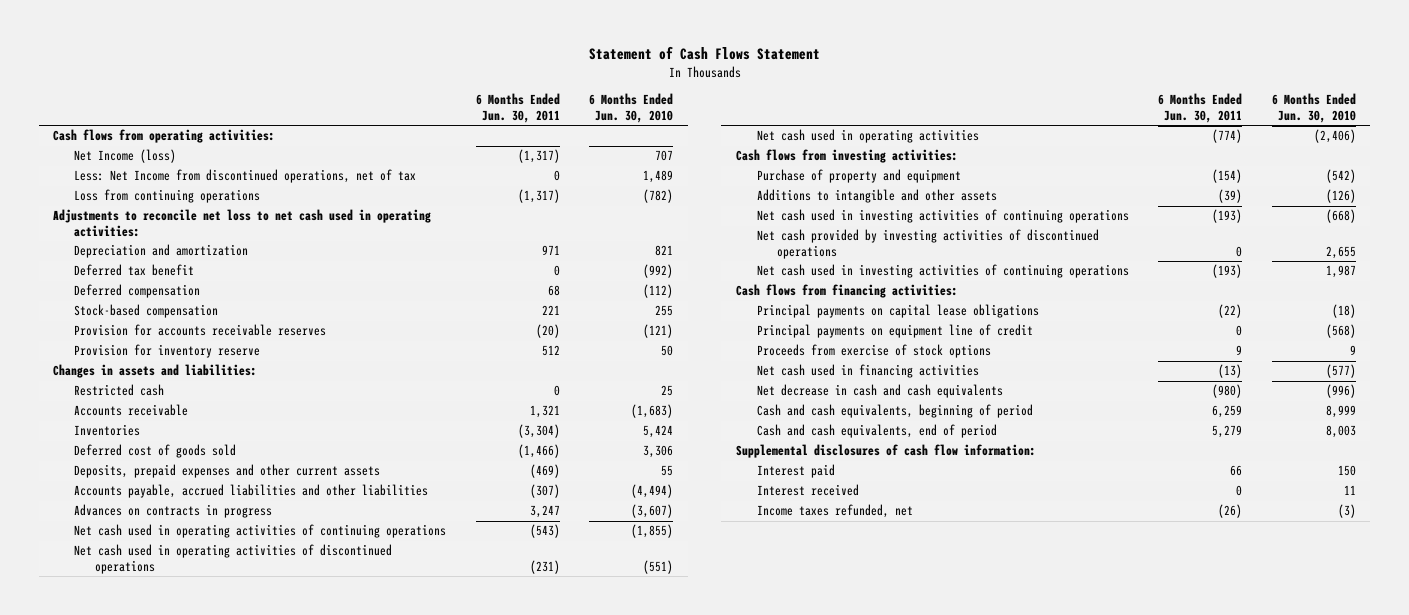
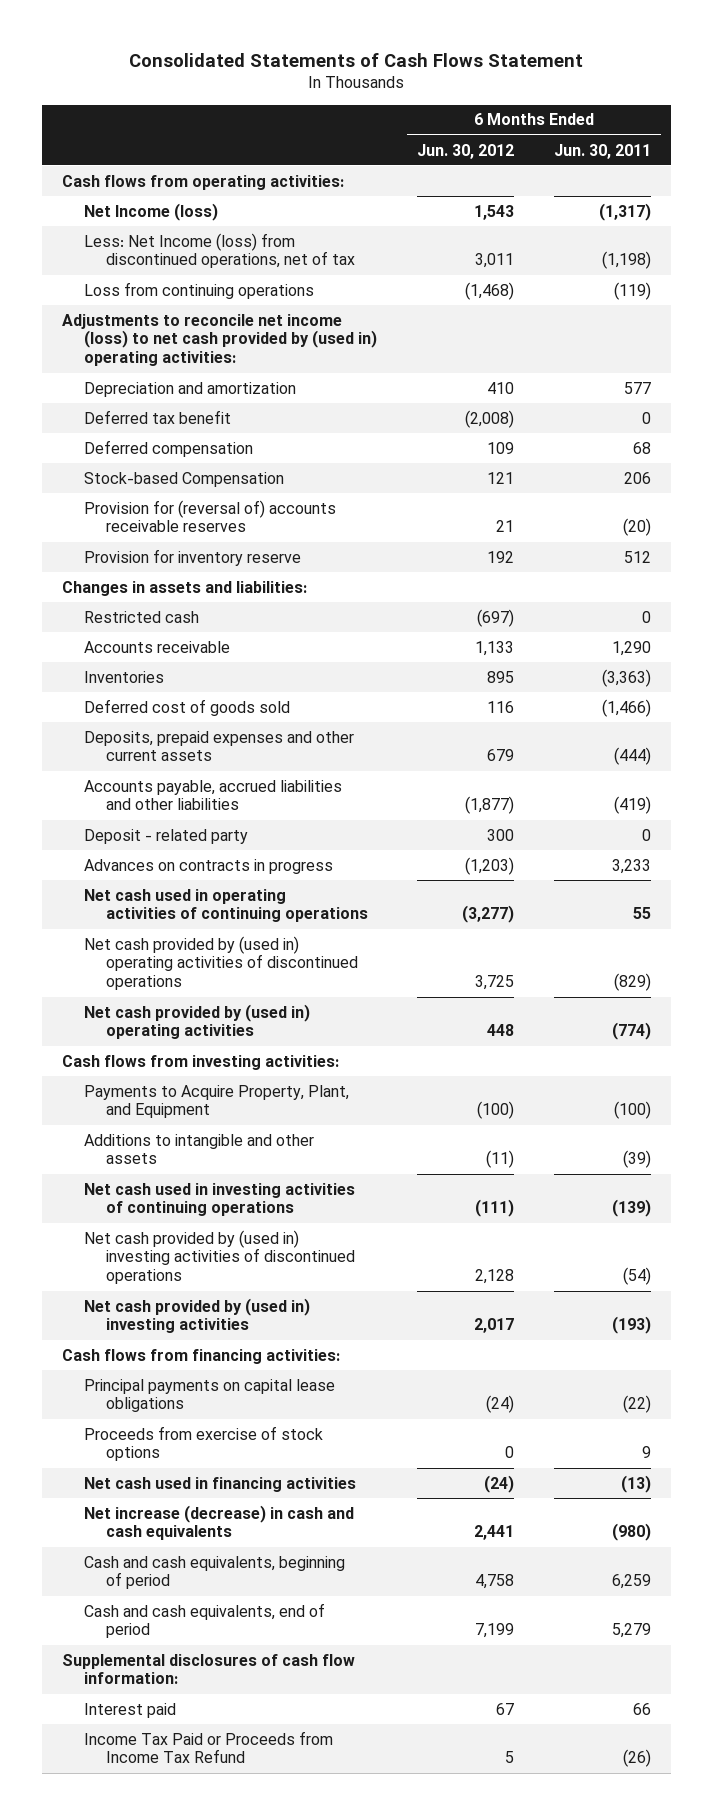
[588,46,820,61] Statement of Cash Flows Statement -> [129,52,584,67] Consolidated Statements of Cash Flows Statement
[589,93,674,123] 6 Months Ended Jun. 30, 2010 -> none
none -> [416,143,514,159] Jun. 30, 2012
[74,169,417,184] Less: Net Income from discontinued operations, net of tax -> [84,232,356,269] Less: Net Income (loss) from discontinued operations, net of tax
[553,170,560,182] 0 -> [601,251,651,270] (1,198)
[517,189,560,204] (1,317) -> [613,281,651,300] (119)
[53,209,432,237] Adjustments to reconcile net loss to net cash used in operating activities: -> [61,313,378,367] Adjustments to reconcile net income (loss) to net cash provided by (used in) operating activities:
[541,245,560,256] 971 -> [623,381,651,394] 577
[74,304,219,319] Stock-based compensation -> [84,471,285,487] Stock-based Compensation
[541,305,560,316] 221 -> [623,471,651,484] 206
[74,324,327,337] Provision for accounts receivable reserves -> [84,499,337,533] Provision for (reversal of) accounts receivable reserves
[529,405,560,419] 1,321 -> [611,640,651,656] 1,290
[517,424,560,439] (3,304) -> [601,668,651,687] (3,363)
[529,464,560,479] (469) -> [613,747,651,766] (444)
[529,484,560,499] (307) -> [613,796,651,815] (419)
none -> [84,828,249,844] Deposit - related party
[529,505,560,519] 3,247 -> [611,858,651,874] 3,233
[529,524,560,539] (543) -> [632,907,651,920] 55
[74,544,393,574] Net cash used in operating activities of discontinued operations -> [84,935,359,991] Net cash provided by (used in) operating activities of discontinued operations
[529,559,560,574] (231) -> [613,973,651,992] (829)
[756,129,979,144] Net cash used in operating activities -> [84,1003,311,1040] Net cash provided by (used in) operating activities
[756,169,961,184] Purchase of property and equipment -> none
none -> [84,1084,350,1119] Payments to Acquire Property, Plant, and Equipment
[1212,209,1243,224] (193) -> [611,1199,651,1218] (139)
[756,229,1099,259] Net cash provided by investing activities of discontinued operations -> [84,1229,356,1285] Net cash provided by (used in) investing activities of discontinued operations
[1236,245,1243,257] 0 -> [622,1267,651,1286] (54)
[756,264,1129,279] Net cash used in investing activities of continuing operations -> [84,1297,311,1334] Net cash provided by (used in) investing activities
[756,324,1033,339] Principal payments on equipment line of credit -> none
[756,384,1003,399] Net decrease in cash and cash equivalents -> [84,1504,355,1541] Net increase (decrease) in cash and cash equivalents
[756,484,859,497] Interest received -> none
[756,504,913,519] Income taxes refunded, net -> none
none -> [84,1730,334,1764] Income Tax Paid or Proceeds from Income Tax Refund

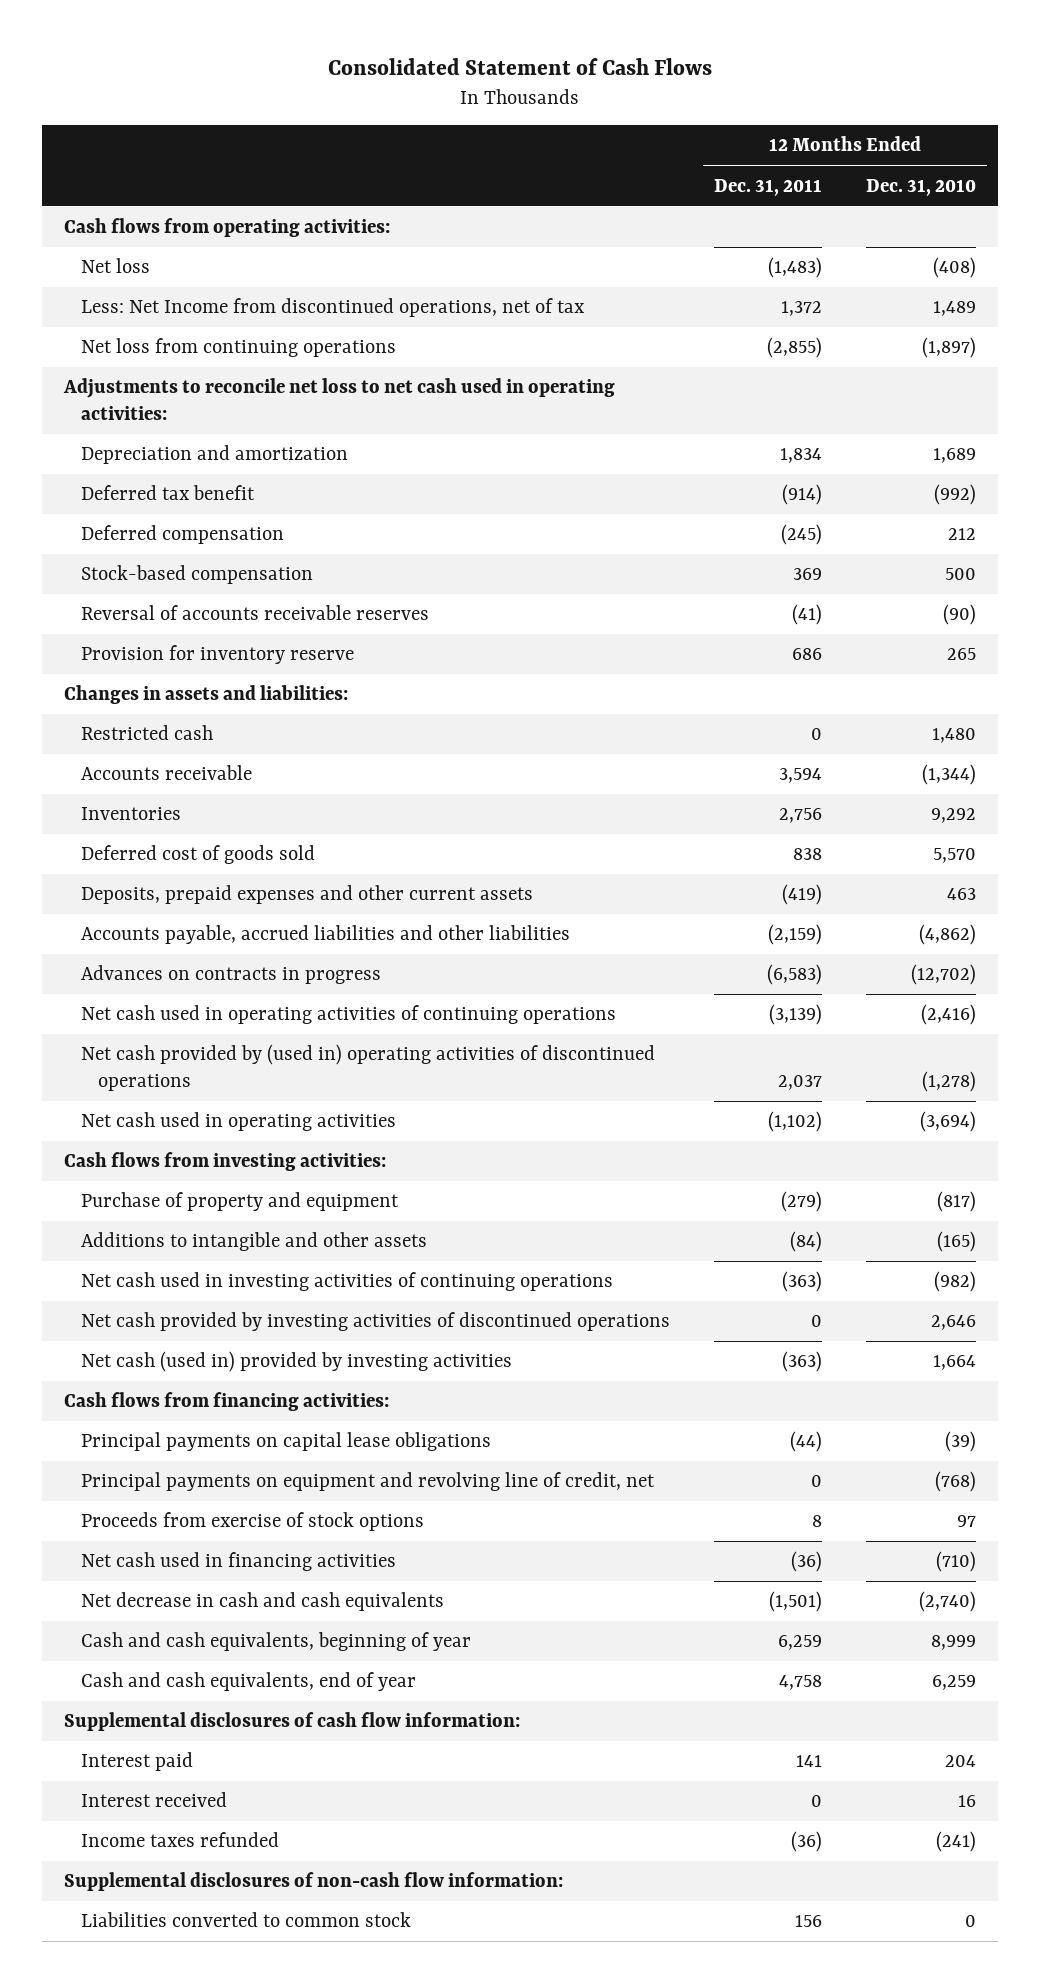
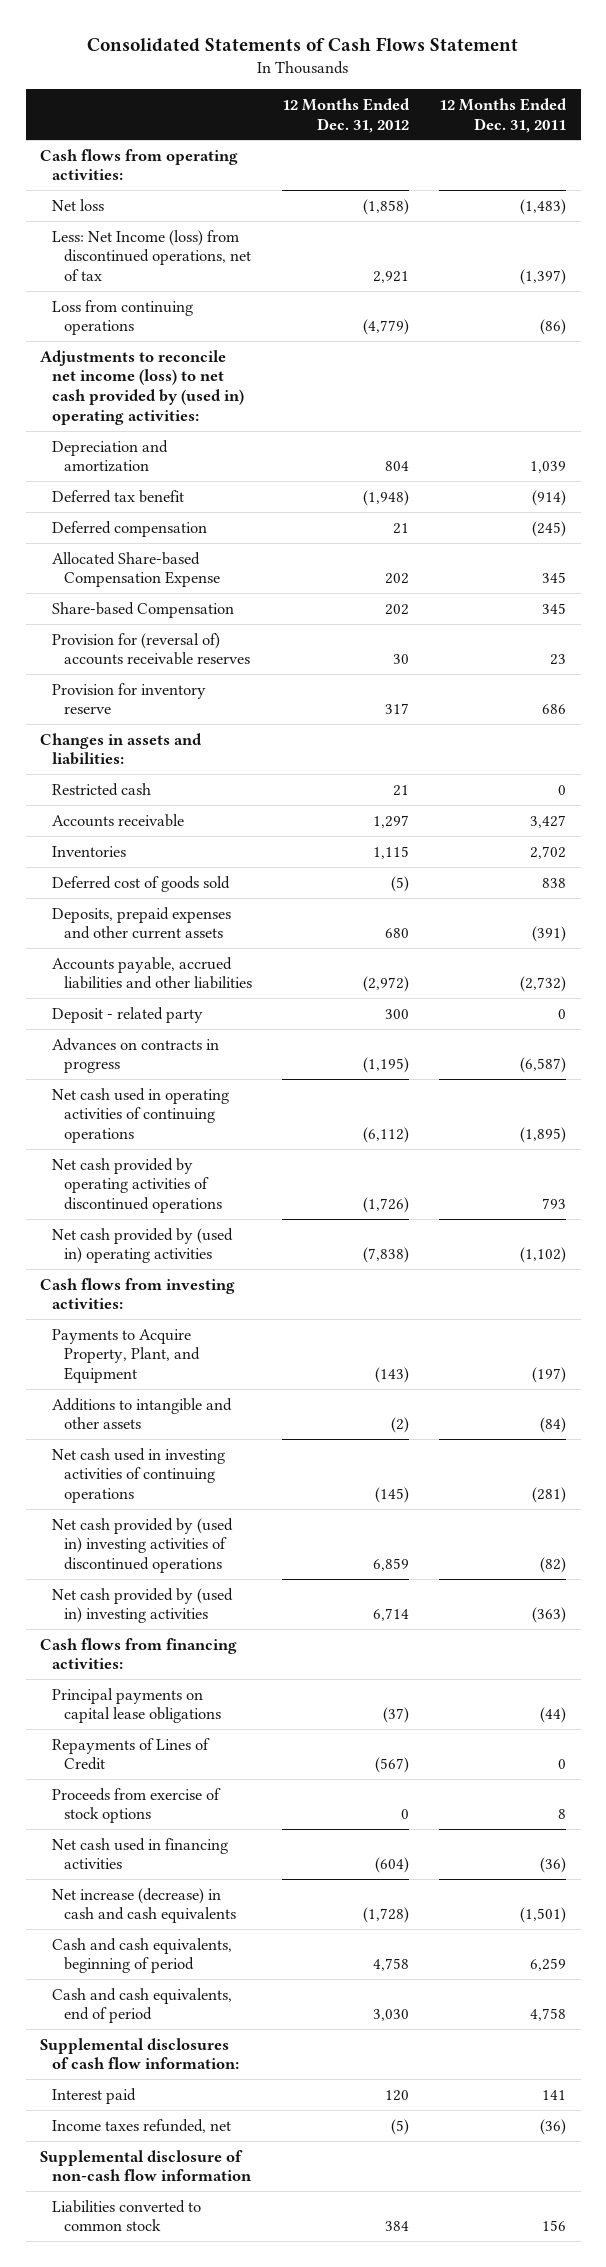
[327,57,712,75] Consolidated Statement of Cash Flows -> [87,36,519,52] Consolidated Statements of Cash Flows Statement
[865,178,976,196] Dec. 31, 2010 -> none
none -> [282,97,411,133] 12 Months Ended Dec. 31, 2012
[80,298,584,318] Less: Net Income from discontinued operations, net of tax -> [52,229,252,282] Less: Net Income (loss) from discontinued operations, net of tax
[780,301,822,317] 1,372 -> [519,269,566,286] (1,397)
[80,338,396,358] Net loss from continuing operations -> [52,299,194,336] Loss from continuing operations
[766,337,822,359] (2,855) -> [539,319,566,336] (86)
[62,378,615,421] Adjustments to reconcile net loss to net cash used in operating activities: -> [40,349,245,425] Adjustments to reconcile net income (loss) to net cash provided by (used in) operating activities:
[779,448,822,464] 1,834 -> [529,461,566,474] 1,039
none -> [52,551,221,588] Allocated Share-based Compensation Expense
[80,565,313,585] Stock-based compensation -> [52,601,235,618] Share-based Compensation
[792,568,822,581] 369 -> [541,602,566,614] 345
[80,605,429,621] Reversal of accounts receivable reserves -> [52,632,251,666] Provision for (reversal of) accounts receivable reserves
[791,604,822,626] (41) -> [549,654,566,666] 23
[778,768,822,784] 3,594 -> [529,814,566,828] 3,427
[778,808,822,824] 2,756 -> [529,845,566,859] 2,702
[781,884,822,906] (419) -> [531,926,566,943] (391)
[767,924,822,946] (2,159) -> [519,976,566,993] (2,732)
none -> [52,1006,204,1023] Deposit - related party
[766,964,822,986] (6,583) -> [519,1057,566,1074] (6,587)
[768,1004,822,1026] (3,139) -> [519,1127,566,1144] (1,895)
[80,1044,655,1092] Net cash provided by (used in) operating activities of discontinued operations -> [52,1157,223,1214] Net cash provided by operating activities of discontinued operations
[777,1075,822,1091] 2,037 -> [541,1198,566,1210] 793
[80,1112,396,1132] Net cash used in operating activities -> [52,1227,234,1264] Net cash provided by (used in) operating activities
[80,1192,399,1212] Purchase of property and equipment -> none
none -> [52,1328,201,1384] Payments to Acquire Property, Plant, and Equipment
[781,1271,822,1293] (363) -> [531,1487,566,1504] (281)
[80,1312,670,1332] Net cash provided by investing activities of discontinued operations -> [52,1517,234,1574] Net cash provided by (used in) investing activities of discontinued operations
[810,1315,822,1328] 0 -> [539,1557,566,1574] (82)
[80,1351,512,1373] Net cash (used in) provided by investing activities -> [52,1587,234,1624] Net cash provided by (used in) investing activities
[80,1472,655,1492] Principal payments on equipment and revolving line of credit, net -> [52,1737,211,1771] Repayments of Lines of Credit
[80,1592,444,1612] Net decrease in cash and cash equivalents -> [52,1887,237,1924] Net increase (decrease) in cash and cash equivalents
[80,1632,471,1652] Cash and cash equivalents, beginning of year -> [52,1937,233,1974] Cash and cash equivalents, beginning of period
[80,1672,416,1692] Cash and cash equivalents, end of year -> [52,1987,233,2024] Cash and cash equivalents, end of period
[80,1792,227,1808] Interest received -> none
[80,1832,279,1848] Income taxes refunded -> [52,2118,232,2133] Income taxes refunded, net
[63,1872,563,1892] Supplemental disclosures of non-cash flow information: -> [40,2149,253,2182] Supplemental disclosure of non-cash flow information

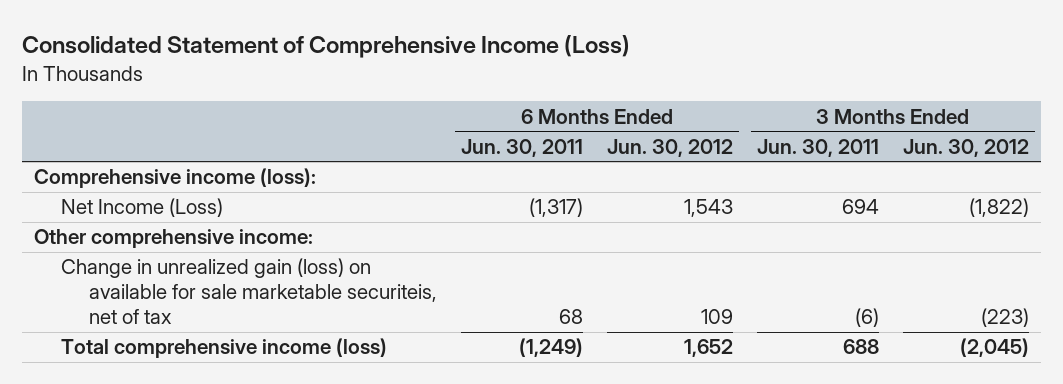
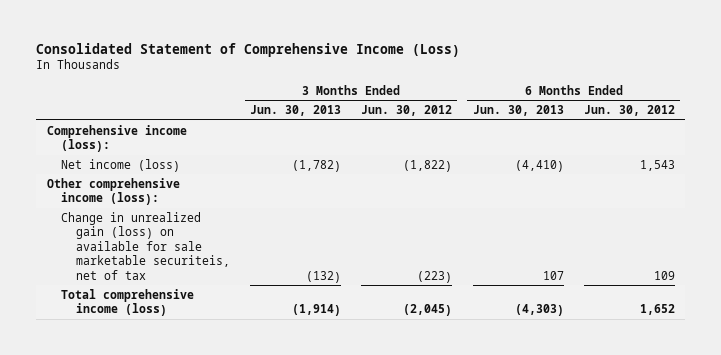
[460,138,583,157] Jun. 30, 2011 -> none
[757,138,880,157] Jun. 30, 2011 -> none
none -> [249,104,341,116] Jun. 30, 2013
none -> [472,104,564,116] Jun. 30, 2013
[61,198,224,218] Net Income (Loss) -> [61,158,181,172] Net income (loss)
[33,229,313,249] Other comprehensive income: -> [46,177,180,206] Other comprehensive income (loss):

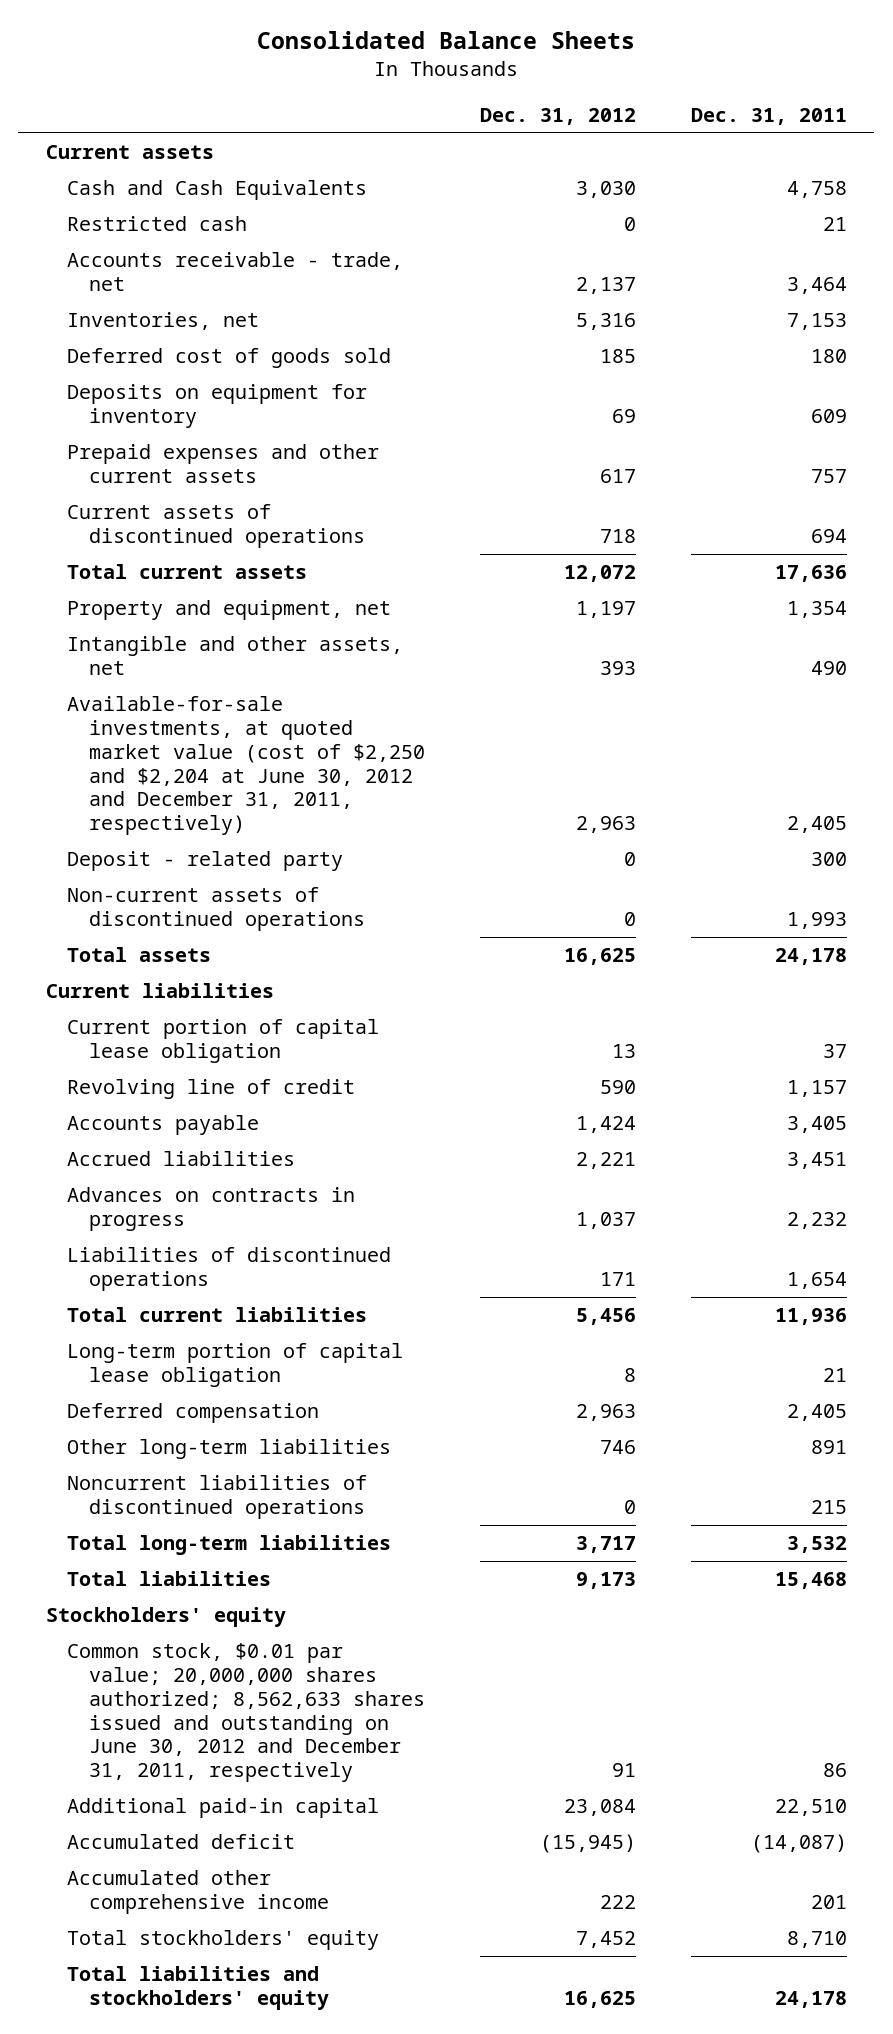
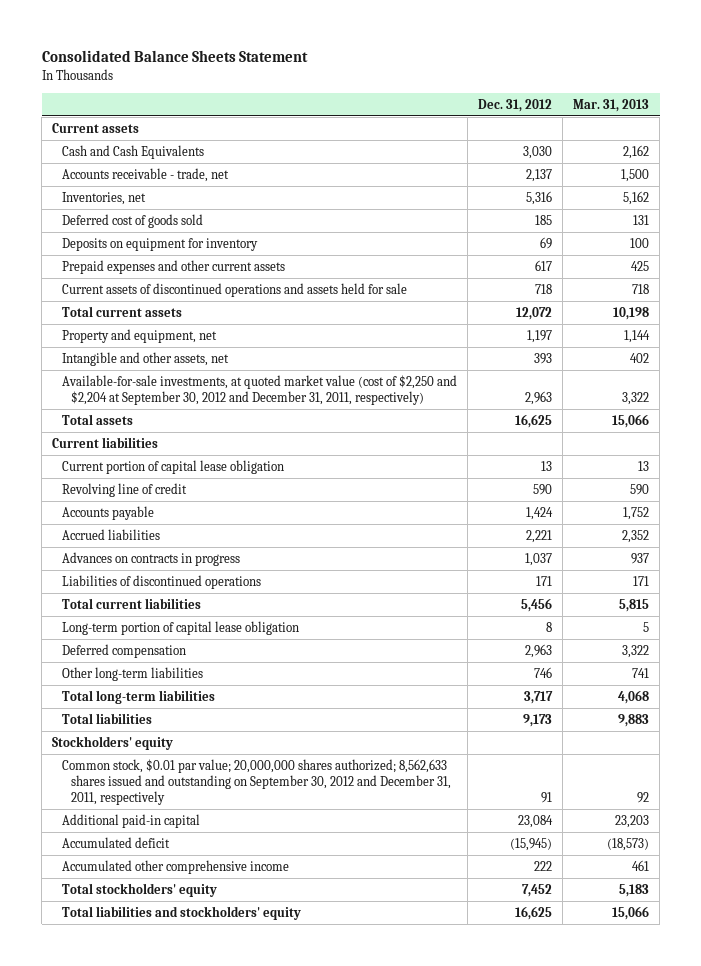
[257,31,636,50] Consolidated Balance Sheets -> [41,50,308,63] Consolidated Balance Sheets Statement
[690,107,847,125] Dec. 31, 2011 -> none
none -> [573,98,650,112] Mar. 31, 2013
[67,216,248,232] Restricted cash -> none
[67,504,365,549] Current assets of discontinued operations -> [61,282,407,297] Current assets of discontinued operations and assets held for sale
[67,851,344,872] Deposit - related party -> none
[67,887,365,932] Non-current assets of discontinued operations -> none
[67,696,425,836] Available-for-sale investments, at quoted market value (cost of $2,250 and $2,204 at June 30, 2012 and December 31, 2011, respectively) -> [61,374,457,405] Available-for-sale investments, at quoted market value (cost of $2,250 and $2,204 at September 30, 2012 and December 31, 2011, respectively)
[67,1475,368,1520] Noncurrent liabilities of discontinued operations -> none
[67,1643,425,1783] Common stock, $0.01 par value; 20,000,000 shares authorized; 8,562,633 shares issued and outstanding on June 30, 2012 and December 31, 2011, respectively -> [61,758,452,805] Common stock, $0.01 par value; 20,000,000 shares authorized; 8,562,633 shares issued and outstanding on September 30, 2012 and December 31, 2011, respectively

